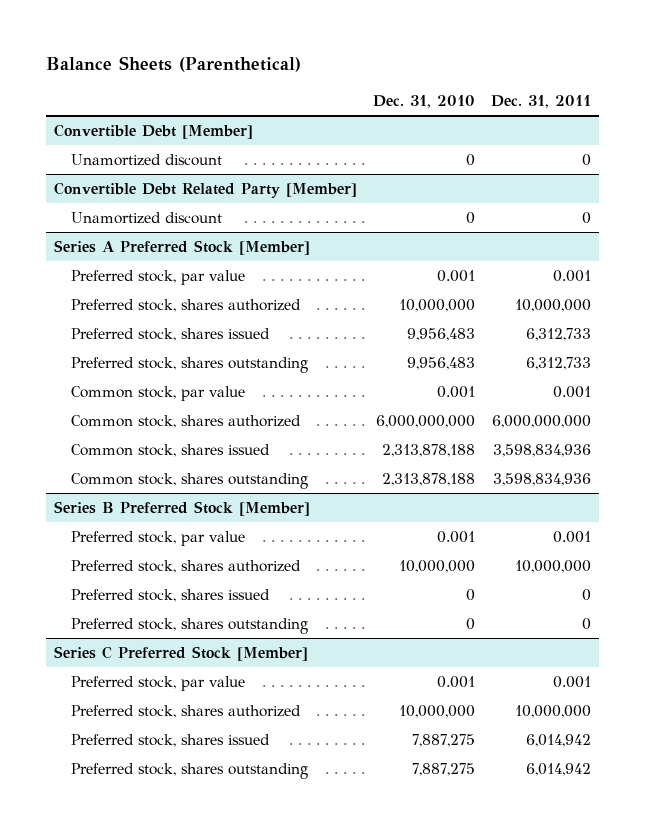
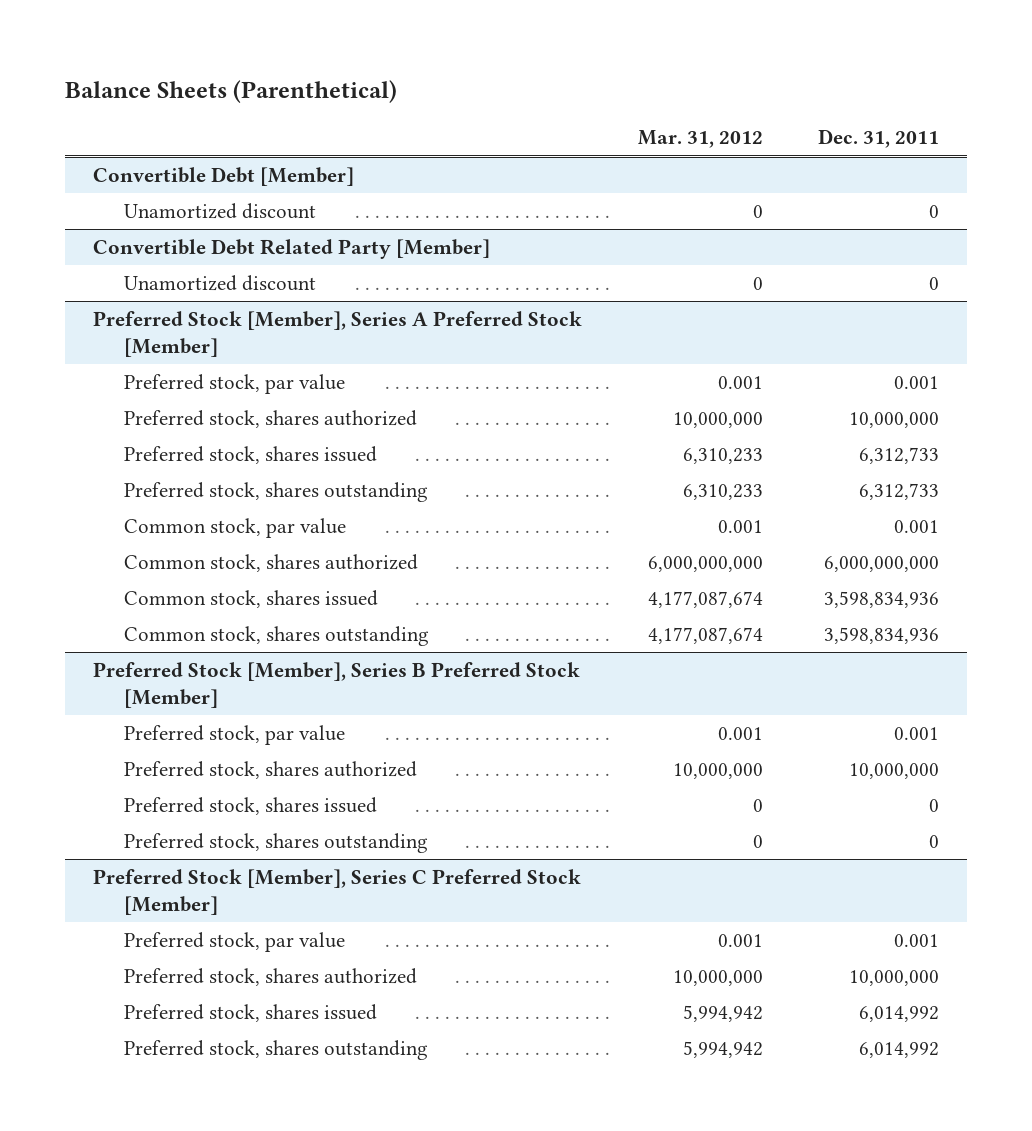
[373,94,476,108] Dec. 31, 2010 -> none
none -> [637,130,763,149] Mar. 31, 2012
[54,239,311,255] Series A Preferred Stock [Member] -> [92,311,582,358] Preferred Stock [Member], Series A Preferred Stock [Member]
[54,500,311,516] Series B Preferred Stock [Member] -> [92,662,580,709] Preferred Stock [Member], Series B Preferred Stock [Member]
[54,645,309,661] Series C Preferred Stock [Member] -> [92,869,581,916] Preferred Stock [Member], Series C Preferred Stock [Member]
[526,733,592,747] 6,014,942 -> [859,1006,940,1023] 6,014,992
[526,762,592,776] 6,014,942 -> [859,1042,940,1059] 6,014,992

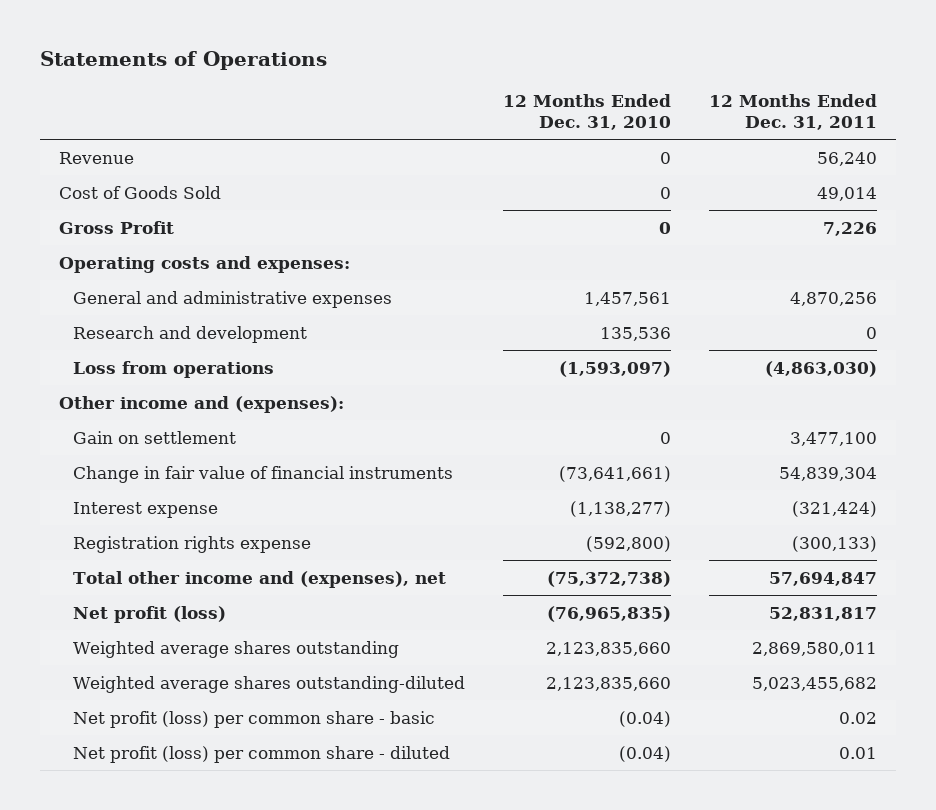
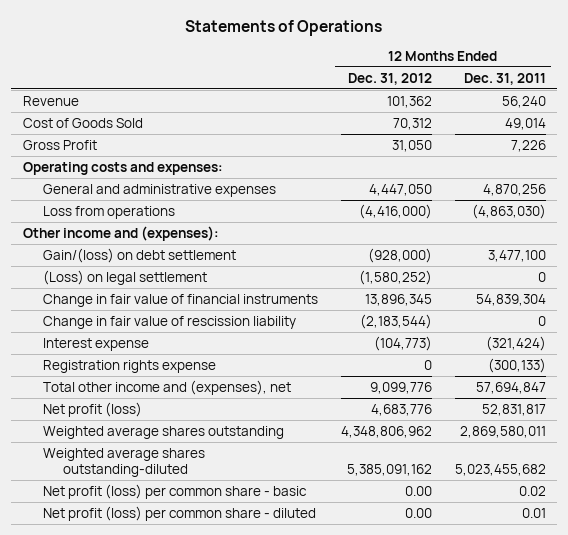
[502,94,671,131] 12 Months Ended Dec. 31, 2010 -> none
none -> [347,72,432,85] Dec. 31, 2012
[72,325,307,343] Research and development -> none
[72,430,236,444] Gain on settlement -> [42,247,236,263] Gain/(loss) on debt settlement
none -> [42,269,207,285] (Loss) on legal settlement
none -> [42,315,296,329] Change in fair value of rescission liability

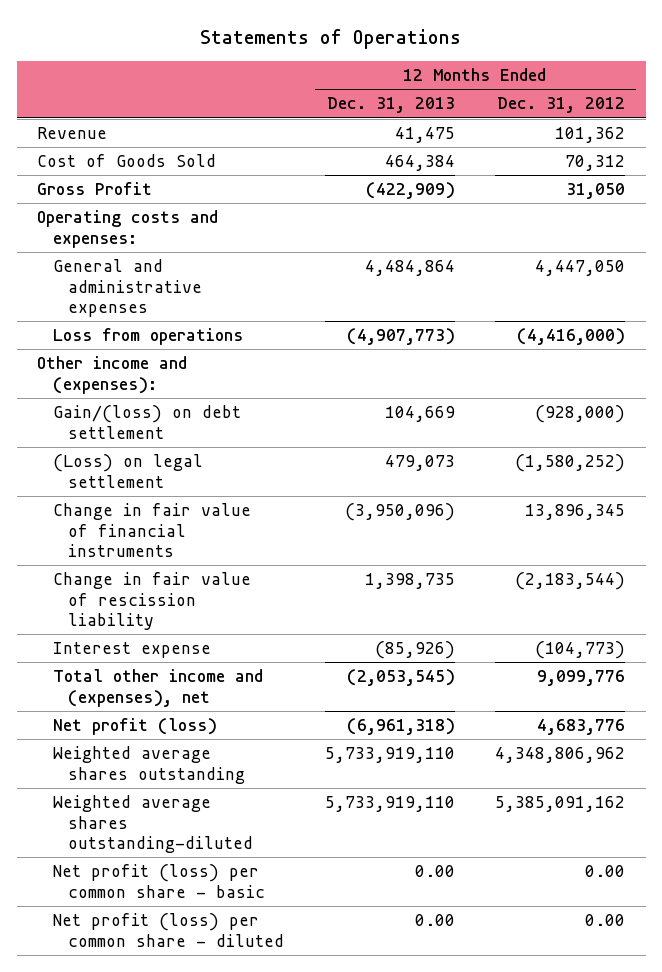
[463,72,546,85] Dec. 31, 2011 -> none
none -> [326,97,455,114] Dec. 31, 2013
[42,359,216,373] Registration rights expense -> none

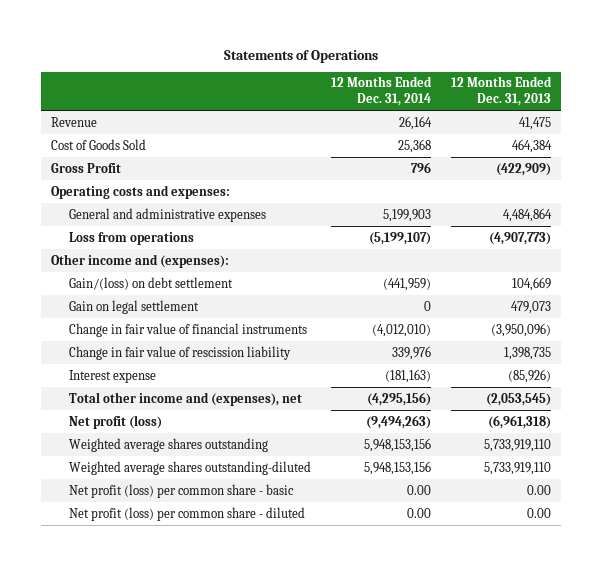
[497,97,626,114] Dec. 31, 2012 -> none
none -> [330,76,432,106] 12 Months Ended Dec. 31, 2014
[52,454,203,488] (Loss) on legal settlement -> [68,299,199,314] Gain on legal settlement

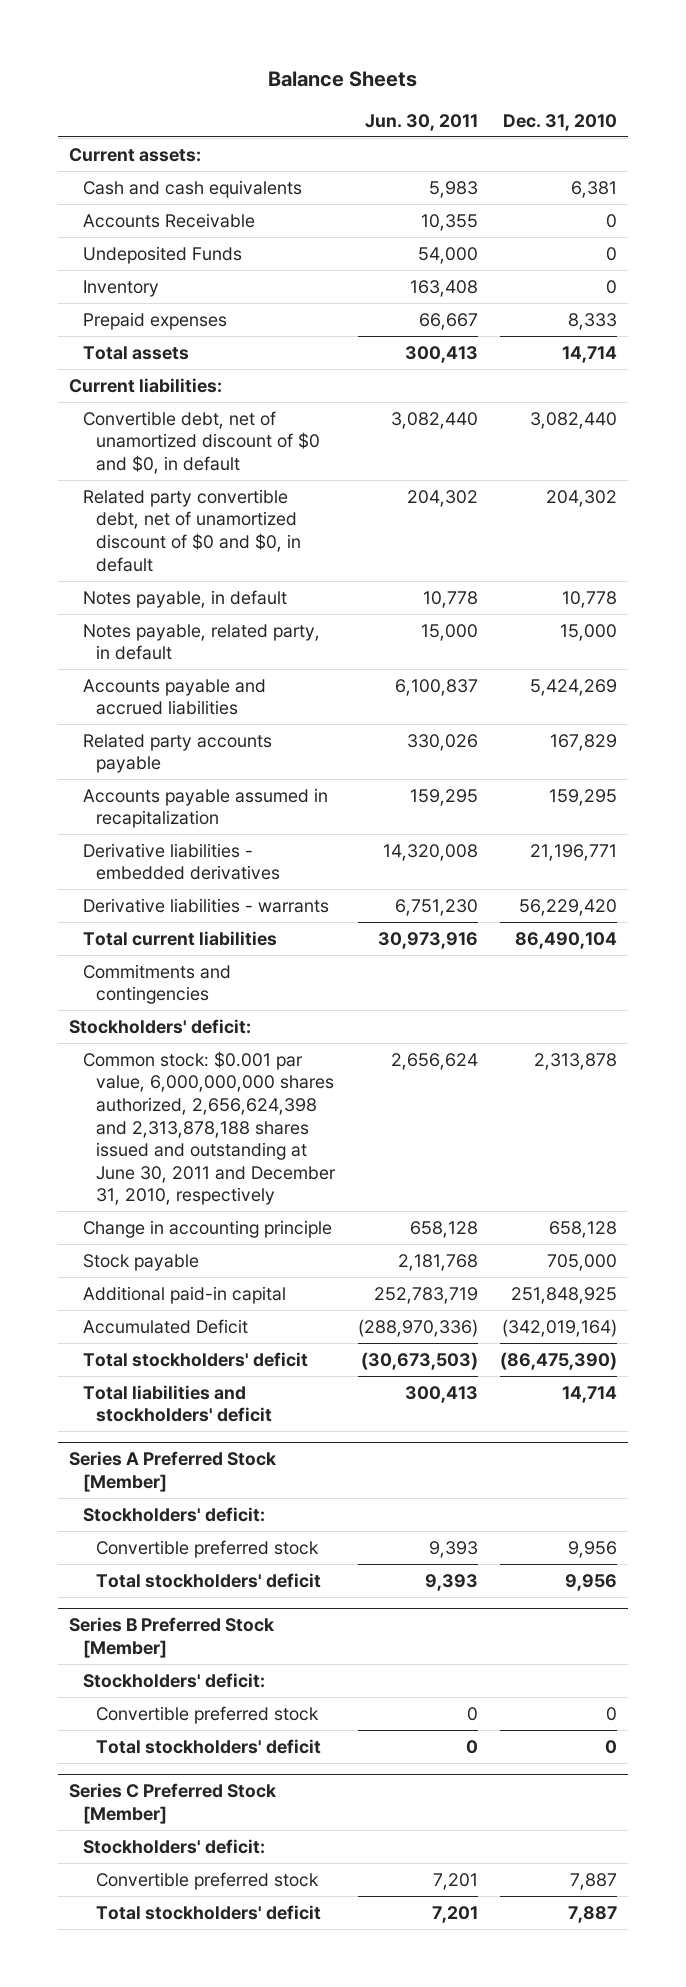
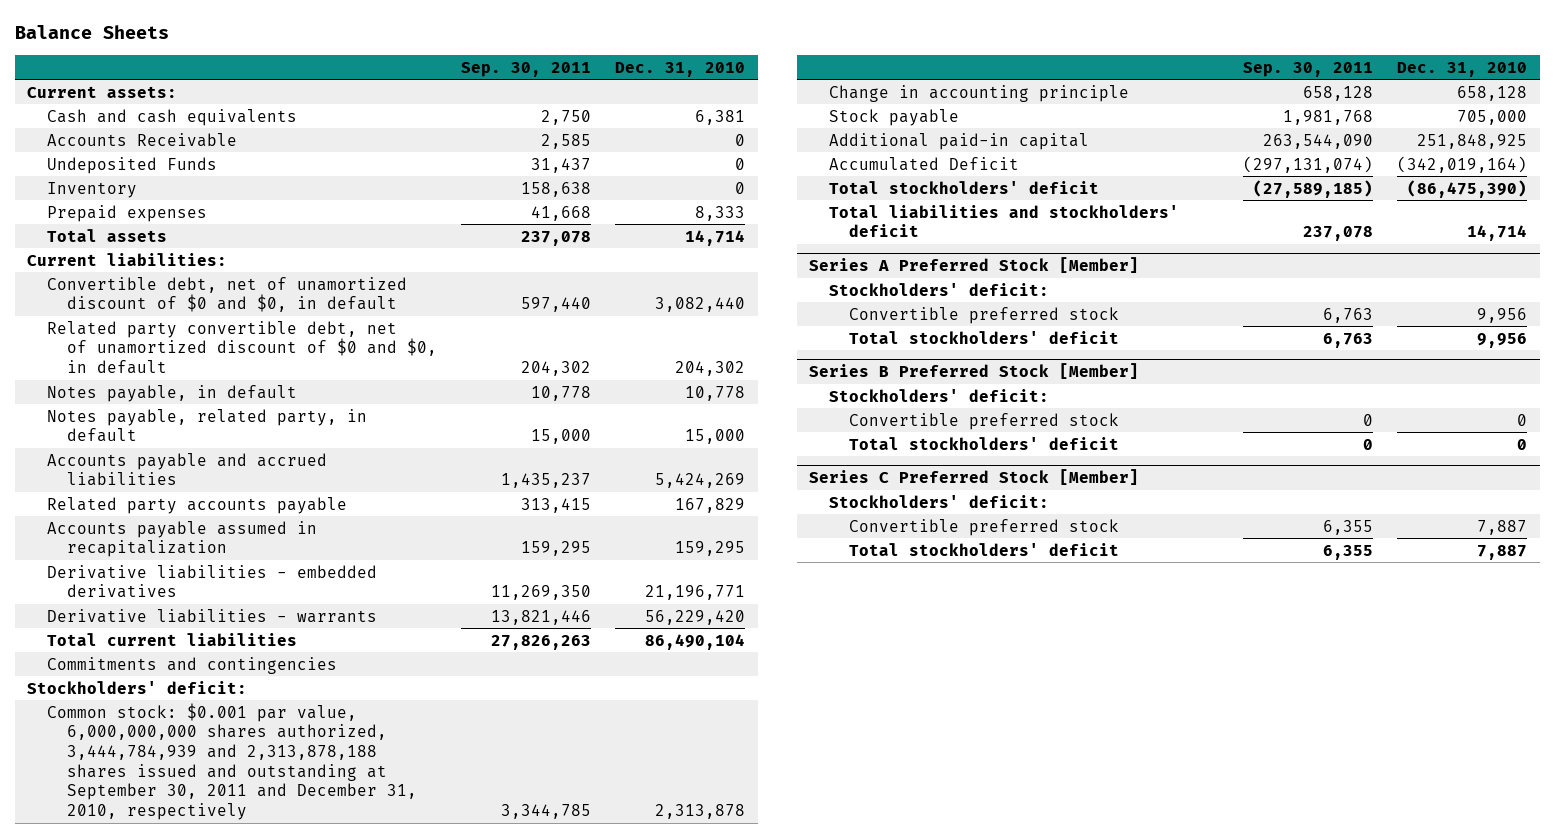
[364,113,478,131] Jun. 30, 2011 -> none
none -> [460,61,591,77] Sep. 30, 2011
[82,1050,337,1206] Common stock: $0.001 par value, 6,000,000,000 shares authorized, 2,656,624,398 and 2,313,878,188 shares issued and outstanding at June 30, 2011 and December 31, 2010, respectively -> [46,702,417,821] Common stock: $0.001 par value, 6,000,000,000 shares authorized, 3,444,784,939 and 2,313,878,188 shares issued and outstanding at September 30, 2011 and December 31, 2010, respectively

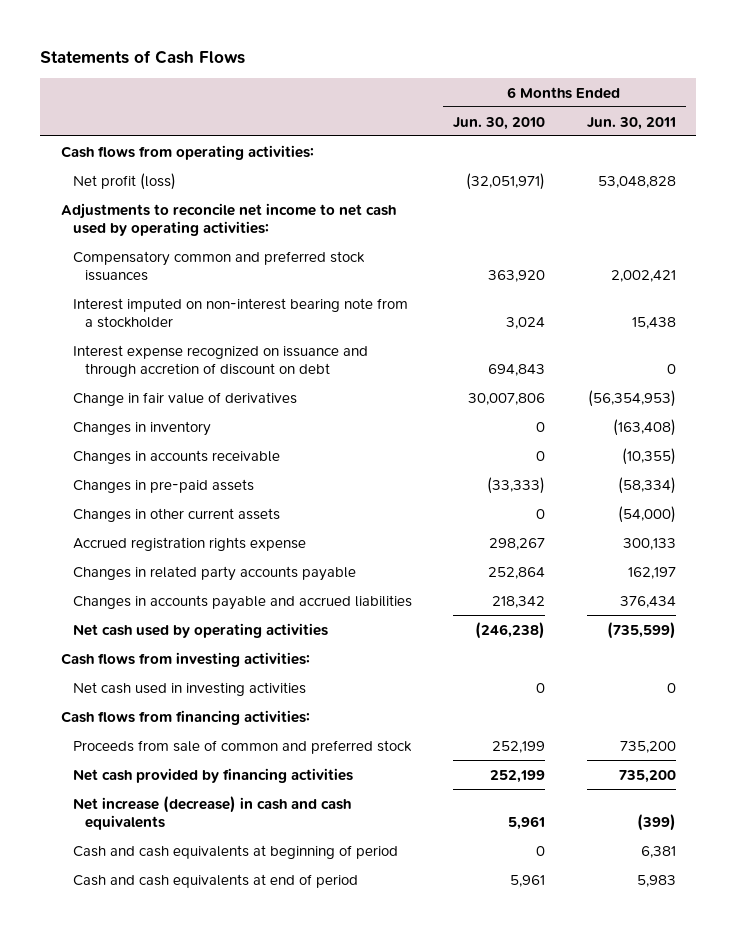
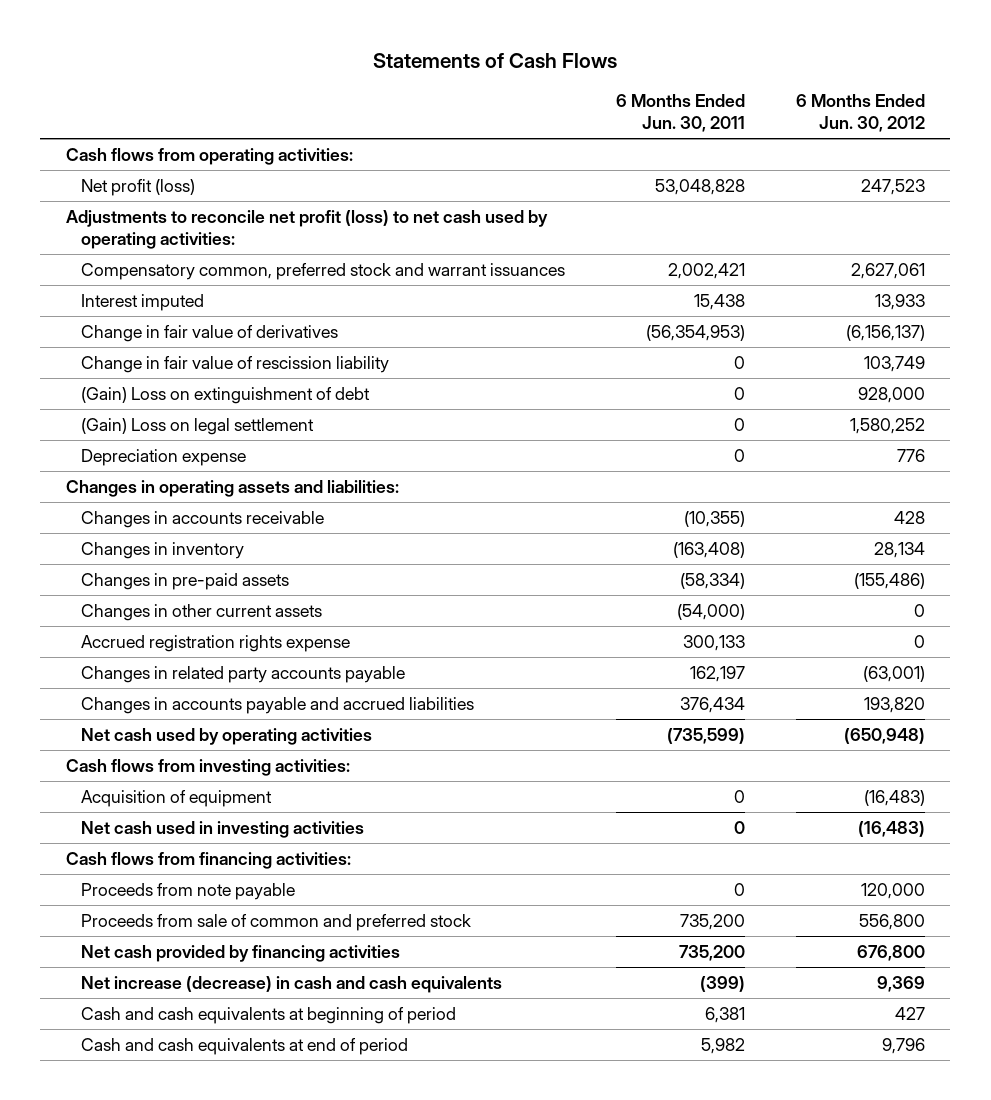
[453,116,546,130] Jun. 30, 2010 -> none
none -> [795,94,925,133] 6 Months Ended Jun. 30, 2012
[72,344,368,377] Interest expense recognized on issuance and through accretion of discount on debt -> none
[60,202,396,236] Adjustments to reconcile net income to net cash used by operating activities: -> [65,209,548,250] Adjustments to reconcile net profit (loss) to net cash used by operating activities:
[72,250,365,281] Compensatory common and preferred stock issuances -> [80,262,565,280] Compensatory common, preferred stock and warrant issuances
[72,297,408,328] Interest imputed on non-interest bearing note from a stockholder -> [80,293,204,311] Interest imputed
none -> [80,355,389,373] Change in fair value of rescission liability
none -> [80,386,370,404] (Gain) Loss on extinguishment of debt
none -> [80,417,314,435] (Gain) Loss on legal settlement
none -> [80,448,246,466] Depreciation expense
none -> [65,479,399,497] Changes in operating assets and liabilities:
[72,420,211,436] Changes in inventory -> [80,541,244,559] Changes in inventory
none -> [80,789,272,807] Acquisition of equipment
none -> [80,882,295,900] Proceeds from note payable
[636,874,676,887] 5,983 -> [700,1037,745,1054] 5,982

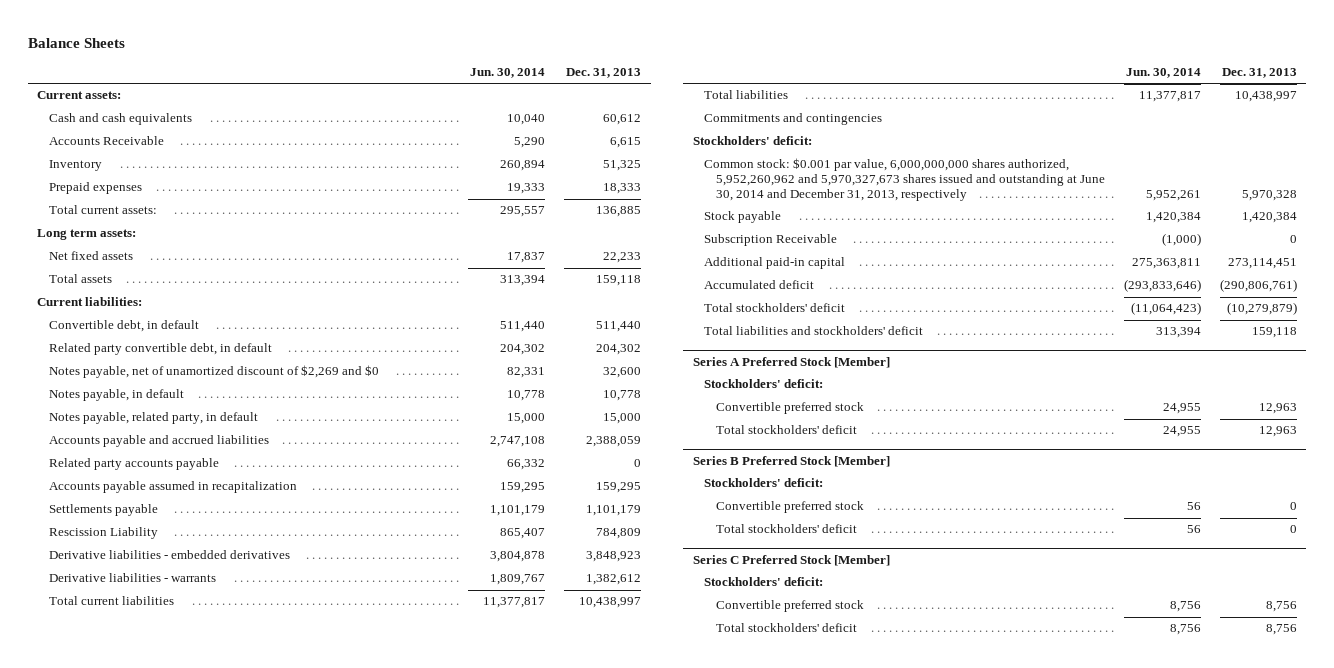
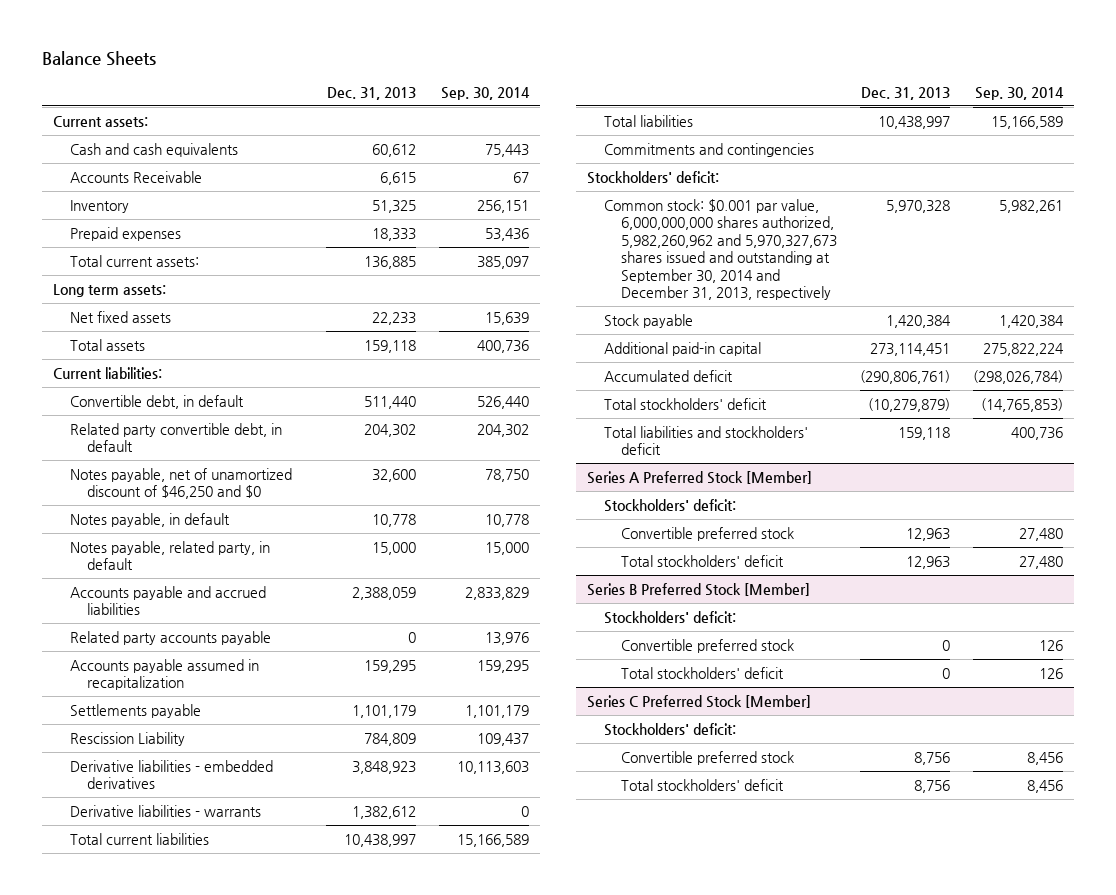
[470,67,546,78] Jun. 30, 2014 -> none
none -> [440,86,530,100] Sep. 30, 2014
[48,365,379,379] Notes payable, net of unamortized discount of $2,269 and $0 -> [70,467,293,500] Notes payable, net of unamortized discount of $46,250 and $0
[704,158,1105,202] Common stock: $0.001 par value, 6,000,000,000 shares authorized, 5,952,260,962 and 5,970,327,673 shares issued and outstanding at June 30, 2014 and December 31, 2013, respectively -> [604,198,838,300] Common stock: $0.001 par value, 6,000,000,000 shares authorized, 5,982,260,962 and 5,970,327,673 shares issued and outstanding at September 30, 2014 and December 31, 2013, respectively
[704,234,838,247] Subscription Receivable -> none

